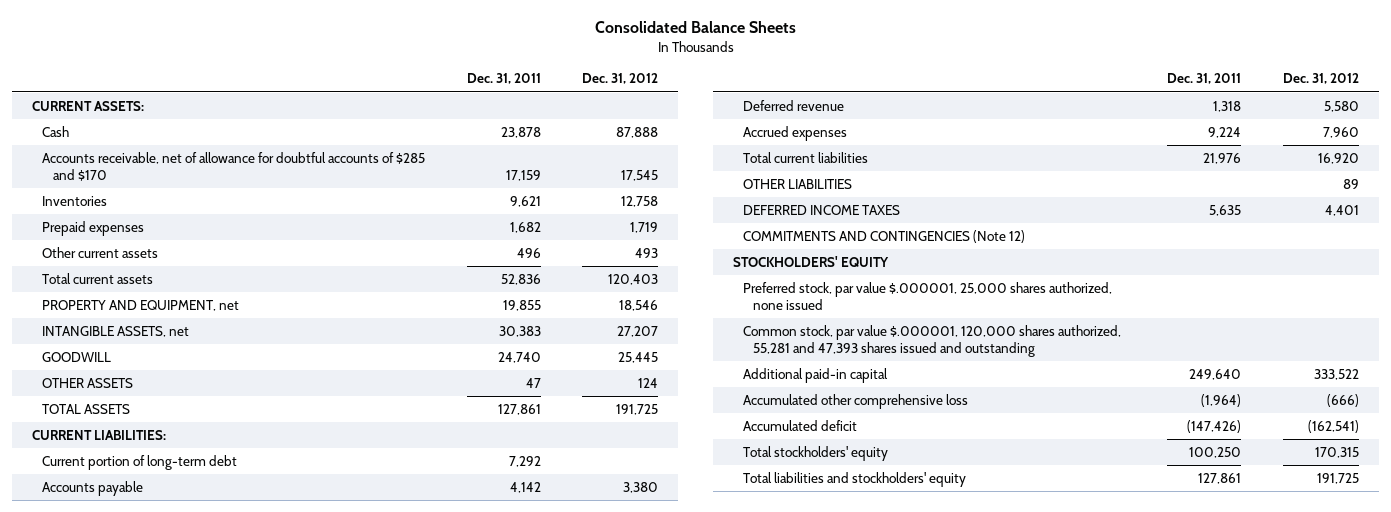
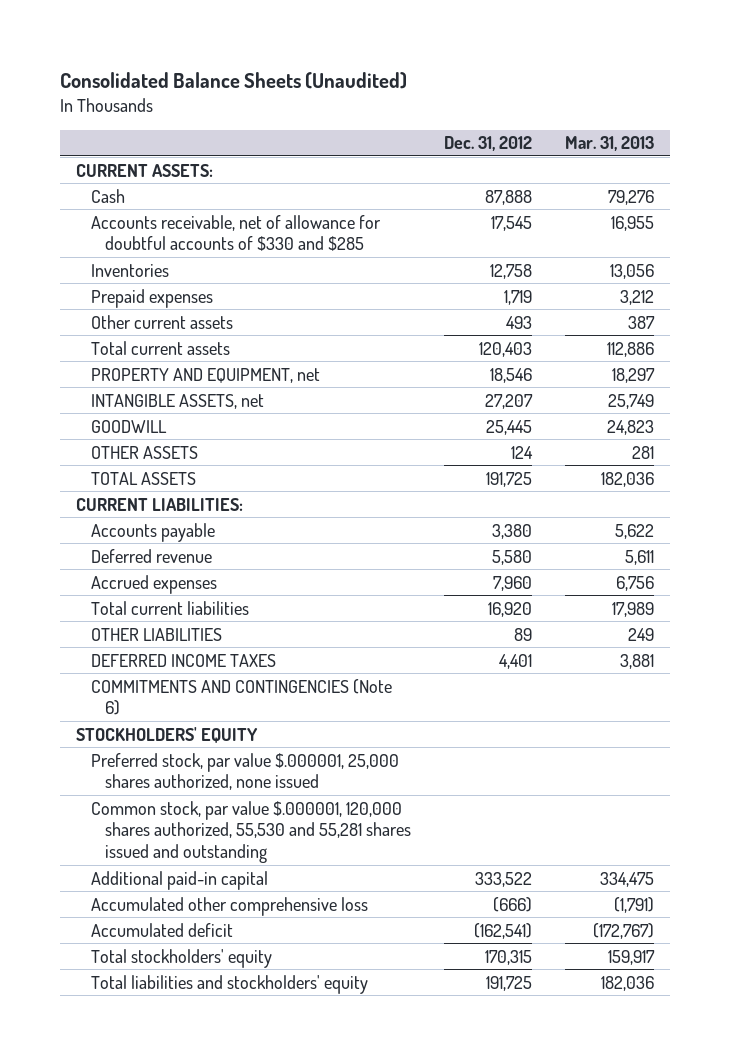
[594,21,796,34] Consolidated Balance Sheets -> [60,71,408,89] Consolidated Balance Sheets (Unaudited)
[466,73,541,85] Dec. 31, 2011 -> none
none -> [564,136,654,152] Mar. 31, 2013
[42,151,426,181] Accounts receivable, net of allowance for doubtful accounts of $285 and $170 -> [90,214,381,252] Accounts receivable, net of allowance for doubtful accounts of $330 and $285
[42,454,238,470] Current portion of long-term debt -> none
[743,229,1026,243] COMMITMENTS AND CONTINGENCIES (Note 12) -> [90,678,392,716] COMMITMENTS AND CONTINGENCIES (Note 6)
[743,324,1122,357] Common stock, par value $.000001, 120,000 shares authorized, 55,281 and 47,393 shares issued and outstanding -> [90,800,412,863] Common stock, par value $.000001, 120,000 shares authorized, 55,530 and 55,281 shares issued and outstanding

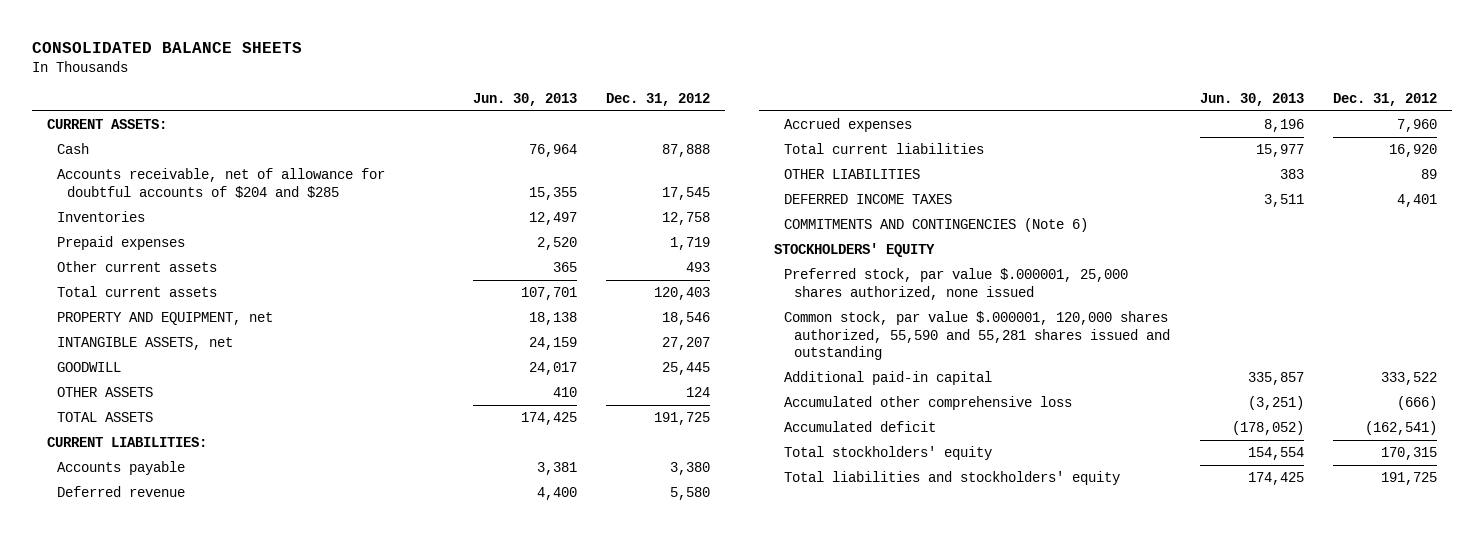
[60,71,408,89] Consolidated Balance Sheets (Unaudited) -> [31,42,302,54] CONSOLIDATED BALANCE SHEETS
[564,136,654,152] Mar. 31, 2013 -> none
none -> [472,92,577,106] Jun. 30, 2013
[90,214,381,252] Accounts receivable, net of allowance for doubtful accounts of $330 and $285 -> [56,168,385,198] Accounts receivable, net of allowance for doubtful accounts of $204 and $285
[90,800,412,863] Common stock, par value $.000001, 120,000 shares authorized, 55,530 and 55,281 shares issued and outstanding -> [784,311,1171,361] Common stock, par value $.000001, 120,000 shares authorized, 55,590 and 55,281 shares issued and outstanding

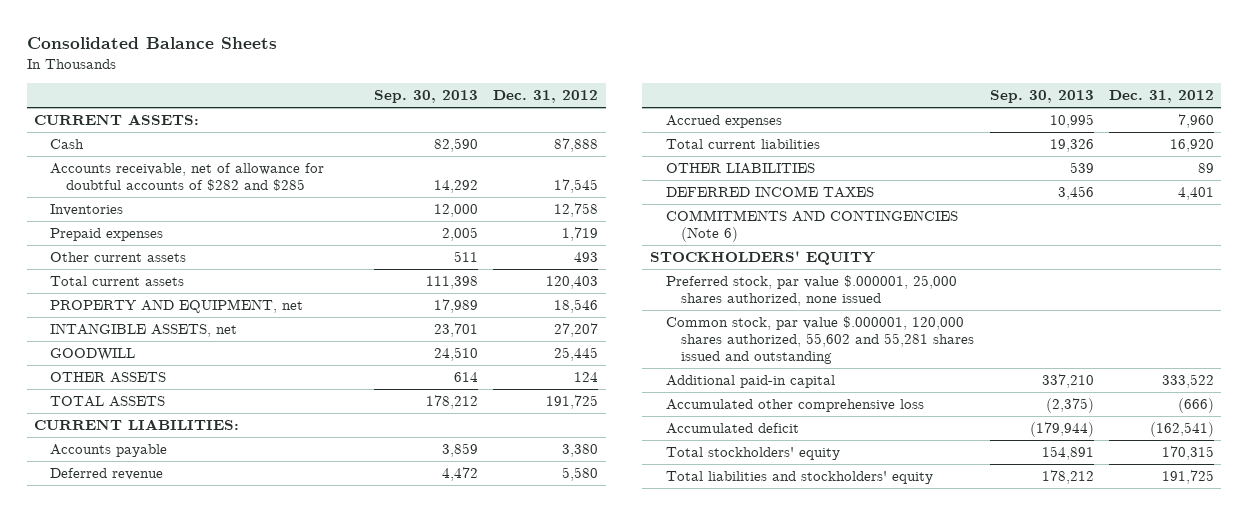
[31,42,302,54] CONSOLIDATED BALANCE SHEETS -> [26,37,277,50] Consolidated Balance Sheets
[472,92,577,106] Jun. 30, 2013 -> none
none -> [374,90,479,104] Sep. 30, 2013
[56,168,385,198] Accounts receivable, net of allowance for doubtful accounts of $204 and $285 -> [50,163,325,192] Accounts receivable, net of allowance for doubtful accounts of $282 and $285
[784,311,1171,361] Common stock, par value $.000001, 120,000 shares authorized, 55,590 and 55,281 shares issued and outstanding -> [665,316,975,365] Common stock, par value $.000001, 120,000 shares authorized, 55,602 and 55,281 shares issued and outstanding

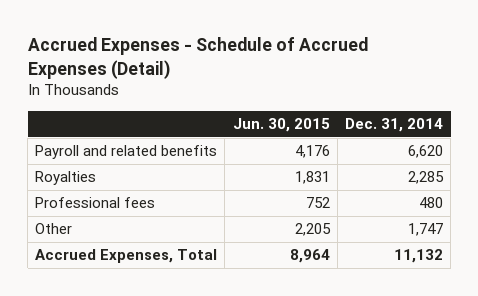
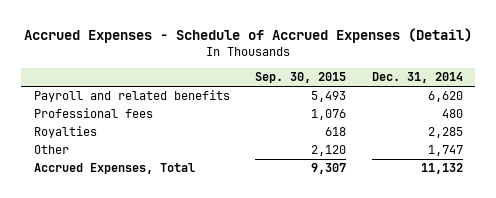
[232,118,330,133] Jun. 30, 2015 -> none
none -> [255,72,347,84] Sep. 30, 2015
[35,171,97,186] Royalties -> [33,126,97,139] Royalties

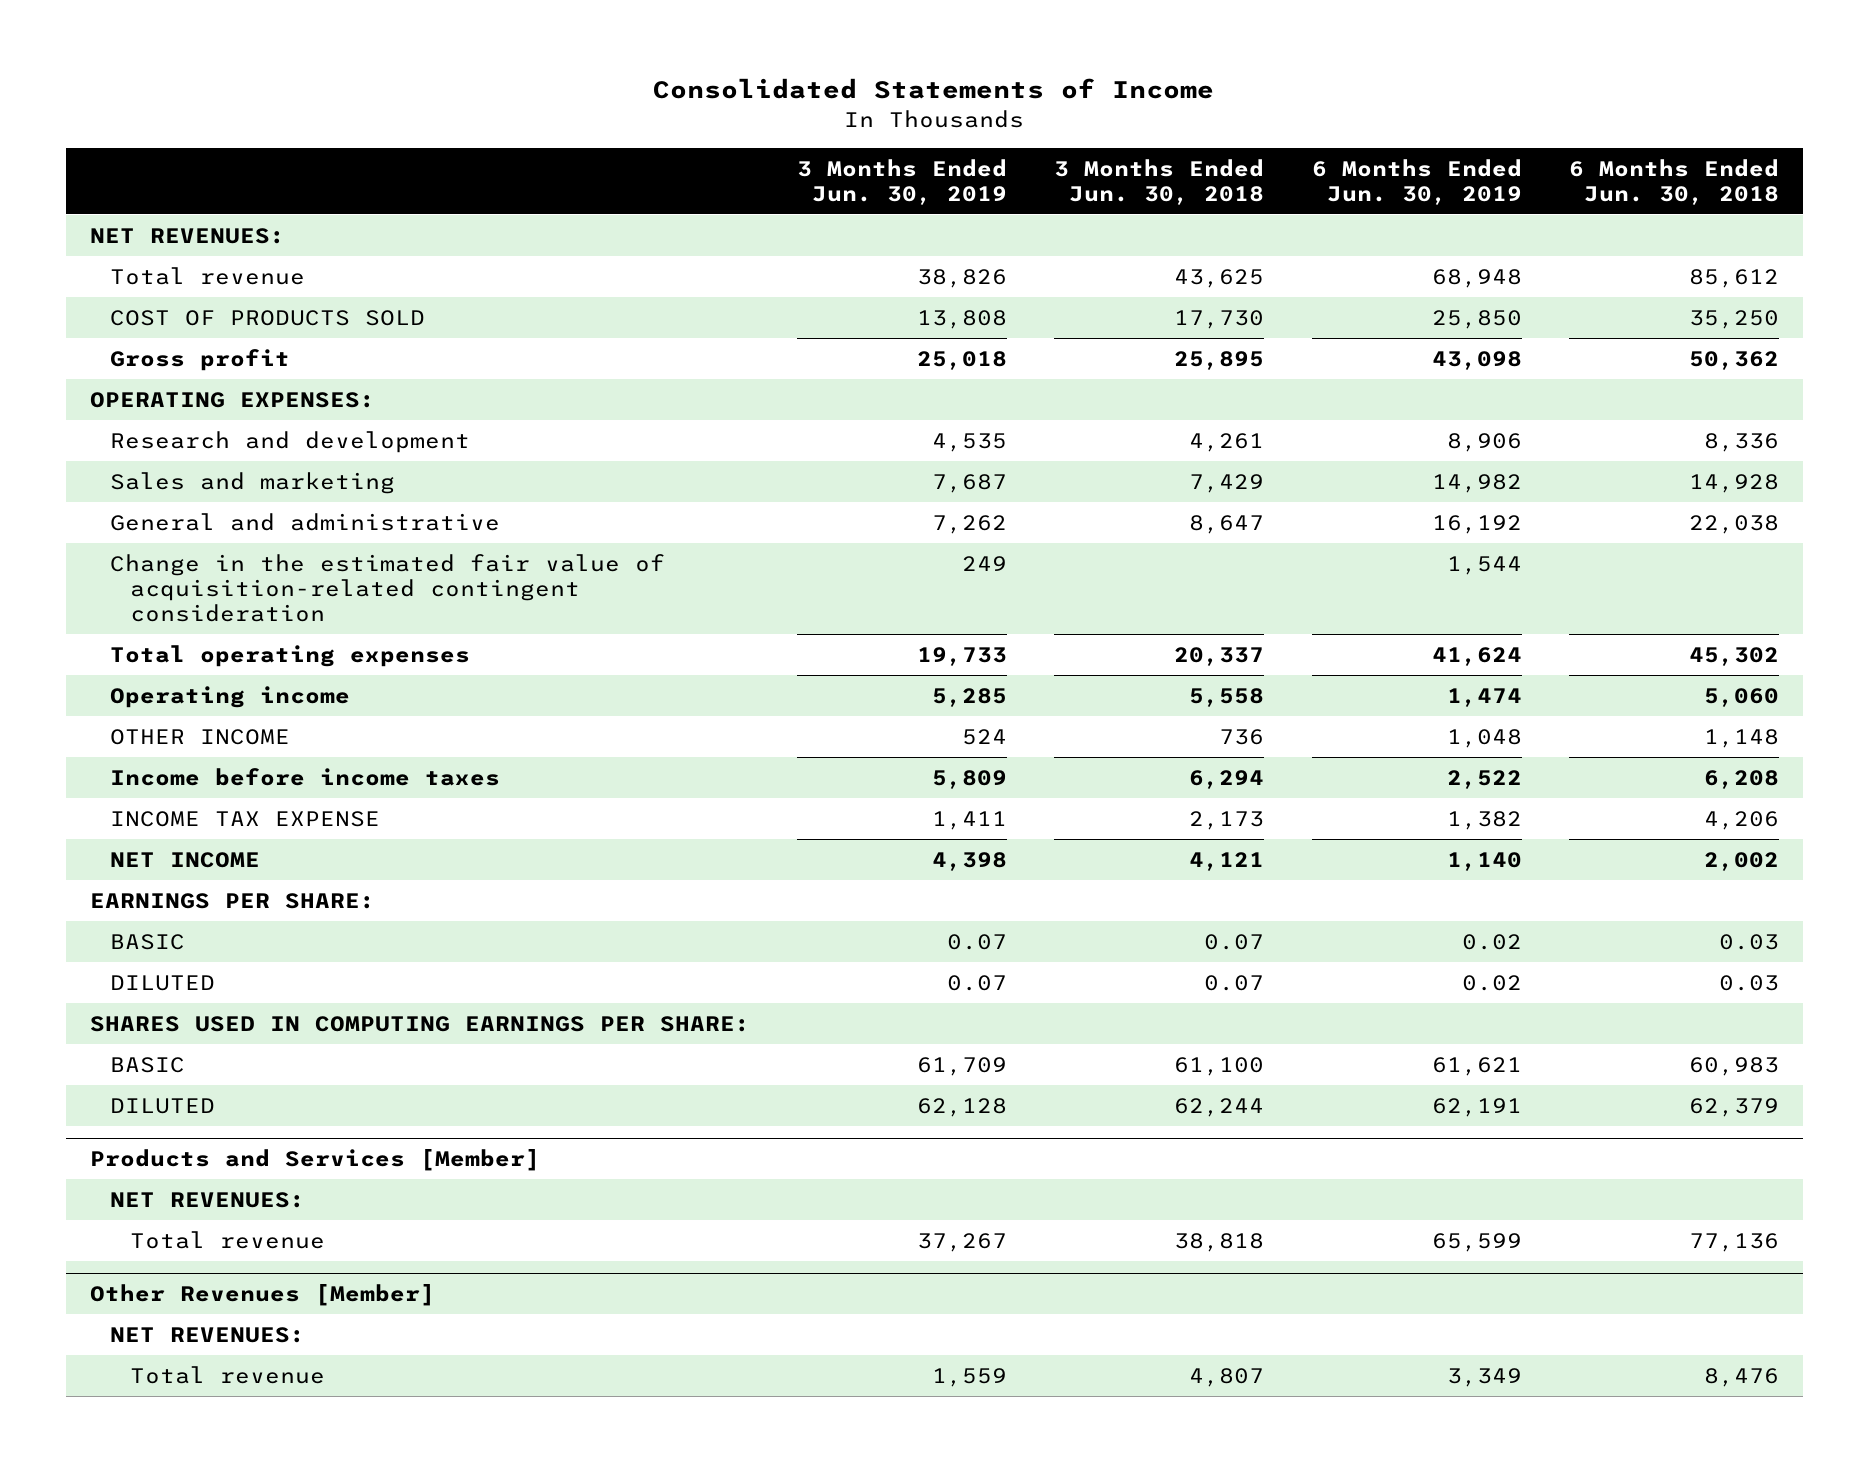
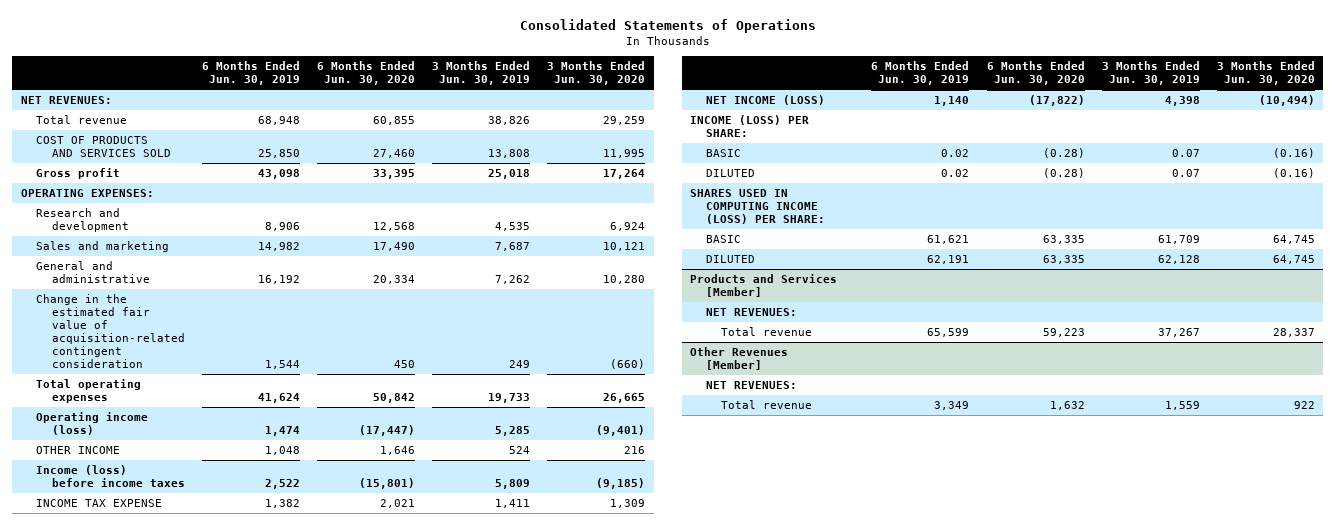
[653,78,1215,100] Consolidated Statements of Income -> [519,18,816,33] Consolidated Statements of Operations
[1054,158,1265,205] 3 Months Ended Jun. 30, 2018 -> none
[1569,158,1780,205] 6 Months Ended Jun. 30, 2018 -> none
none -> [316,61,415,86] 6 Months Ended Jun. 30, 2020
none -> [547,61,646,86] 3 Months Ended Jun. 30, 2020
[109,309,425,326] COST OF PRODUCTS SOLD -> [36,136,171,158] COST OF PRODUCTS AND SERVICES SOLD
[109,685,350,708] Operating income -> [36,412,149,436] Operating income (loss)
[109,767,500,786] Income before income taxes -> [36,465,185,488] Income (loss) before income taxes
[109,851,260,868] NET INCOME -> [705,95,825,106] NET INCOME (LOSS)
[89,892,375,909] EARNINGS PER SHARE: -> [690,115,810,138] INCOME (LOSS) PER SHARE:
[89,1015,750,1032] SHARES USED IN COMPUTING EARNINGS PER SHARE: -> [690,189,825,225] SHARES USED IN COMPUTING INCOME (LOSS) PER SHARE:

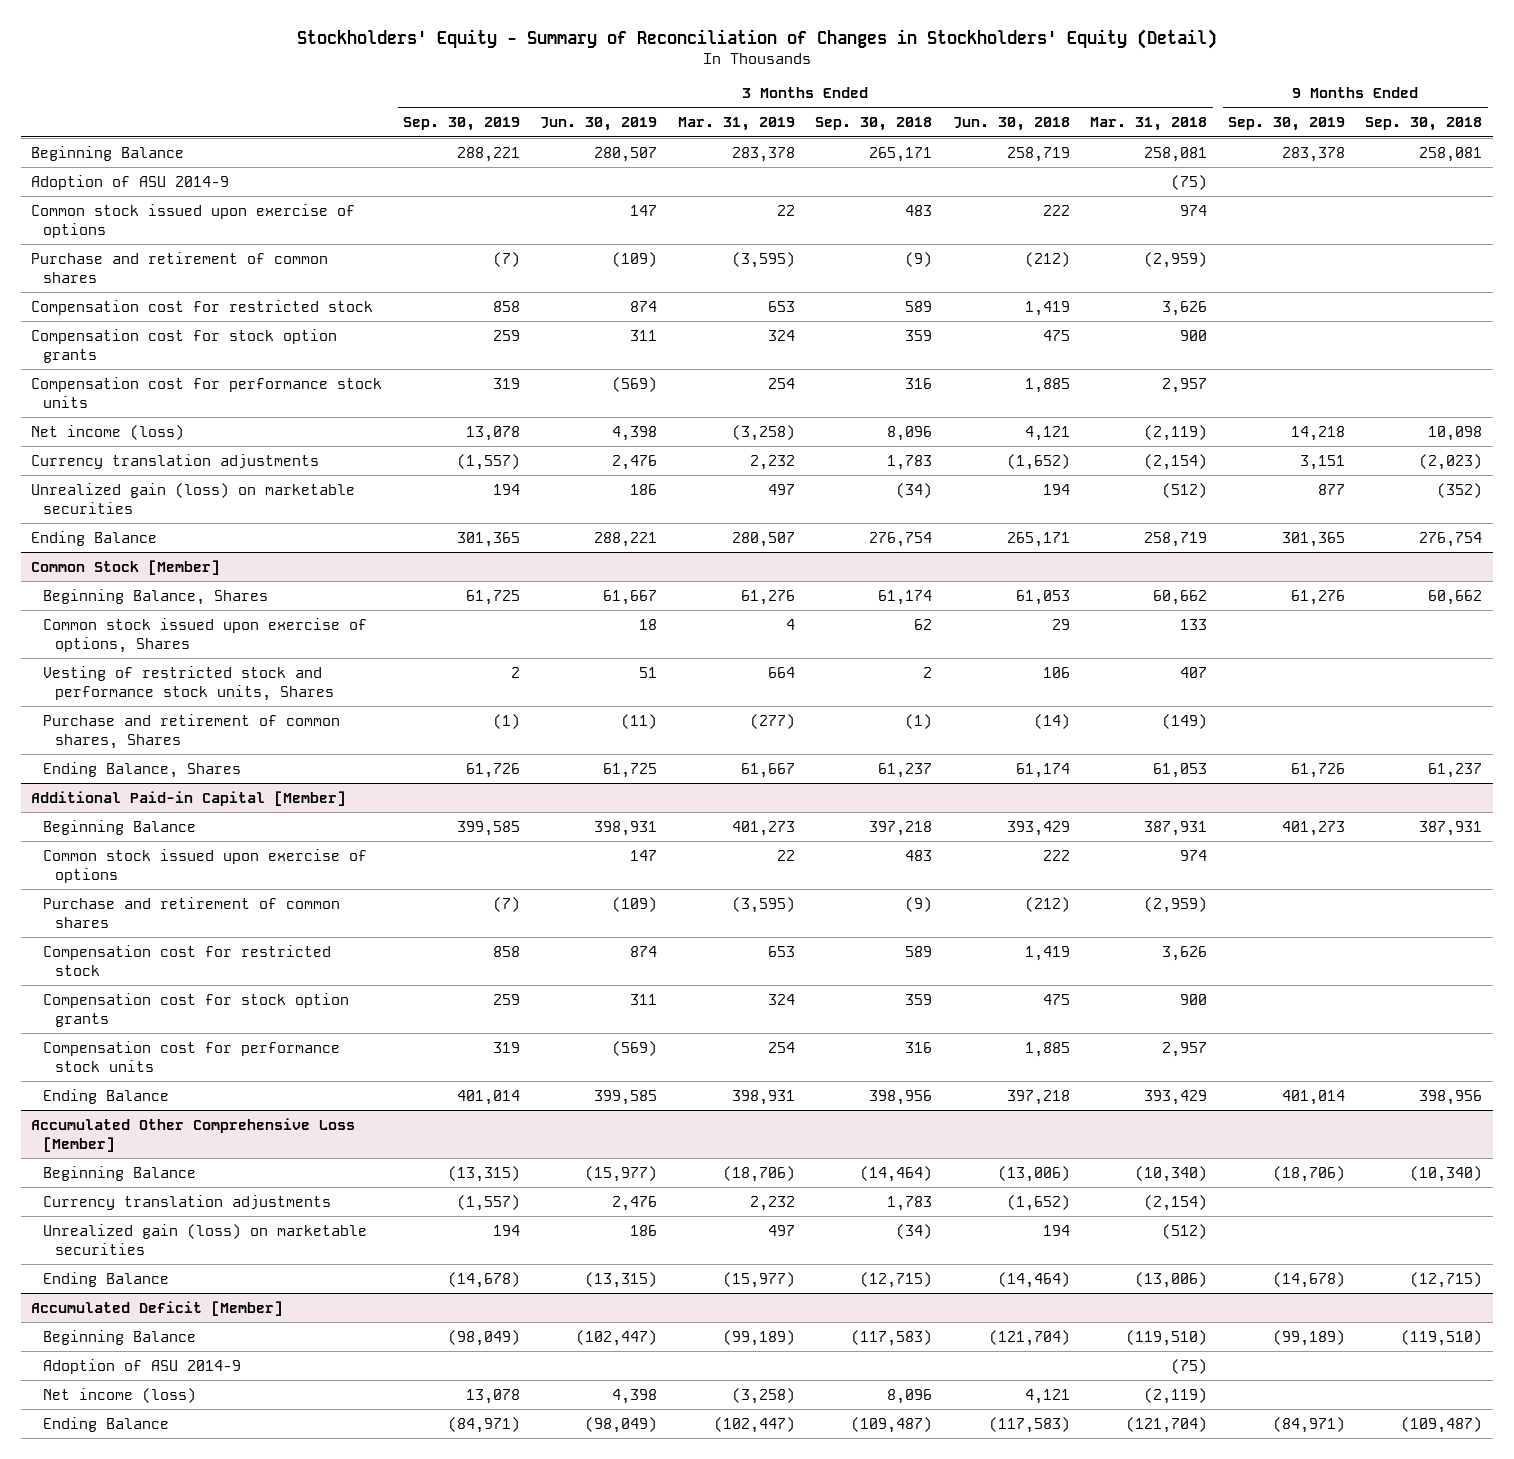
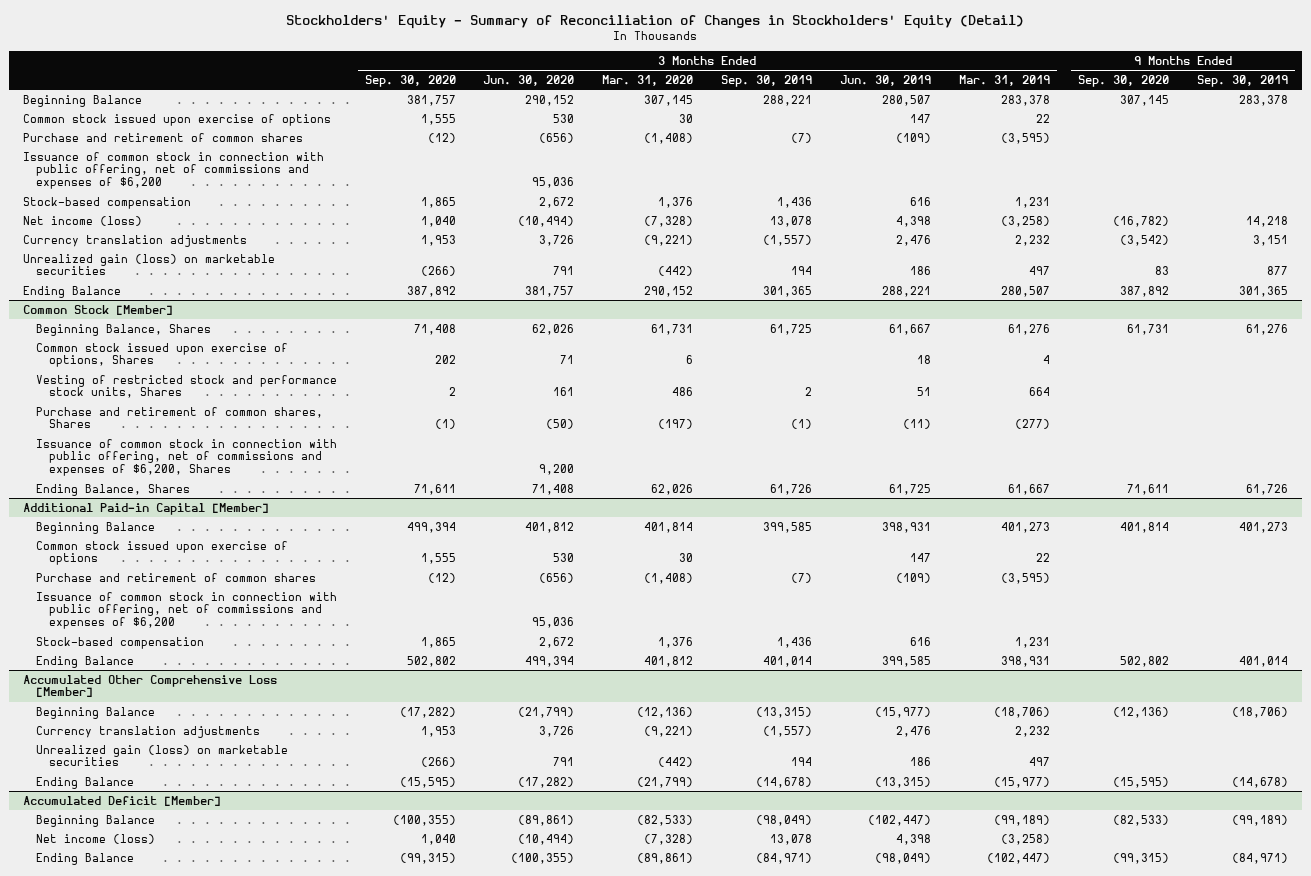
[815,117,933,132] Sep. 30, 2018 -> none
[952,117,1070,132] Jun. 30, 2018 -> none
[1090,117,1208,132] Mar. 31, 2018 -> none
[1365,117,1483,132] Sep. 30, 2018 -> none
none -> [364,74,456,87] Sep. 30, 2020
none -> [483,74,575,86] Jun. 30, 2020
none -> [602,74,694,86] Mar. 31, 2020
none -> [1078,74,1170,87] Sep. 30, 2020
[31,174,230,190] Adoption of ASU 2014-9 -> none
[31,299,374,315] Compensation cost for restricted stock -> none
[31,328,338,363] Compensation cost for stock option grants -> none
[31,376,383,408] Compensation cost for performance stock units -> none
none -> [22,151,324,190] Issuance of common stock in connection with public offering, net of commissions and expenses of $6,200
none -> [22,196,191,209] Stock-based compensation
none -> [35,438,337,477] Issuance of common stock in connection with public offering, net of commissions and expenses of $6,200, Shares
[43,944,332,976] Compensation cost for restricted stock -> none
[43,992,350,1027] Compensation cost for stock option grants -> none
[43,1040,341,1072] Compensation cost for performance stock units -> none
none -> [35,591,337,630] Issuance of common stock in connection with public offering, net of commissions and expenses of $6,200
none -> [35,636,204,649] Stock-based compensation
[43,1358,242,1374] Adoption of ASU 2014-9 -> none

